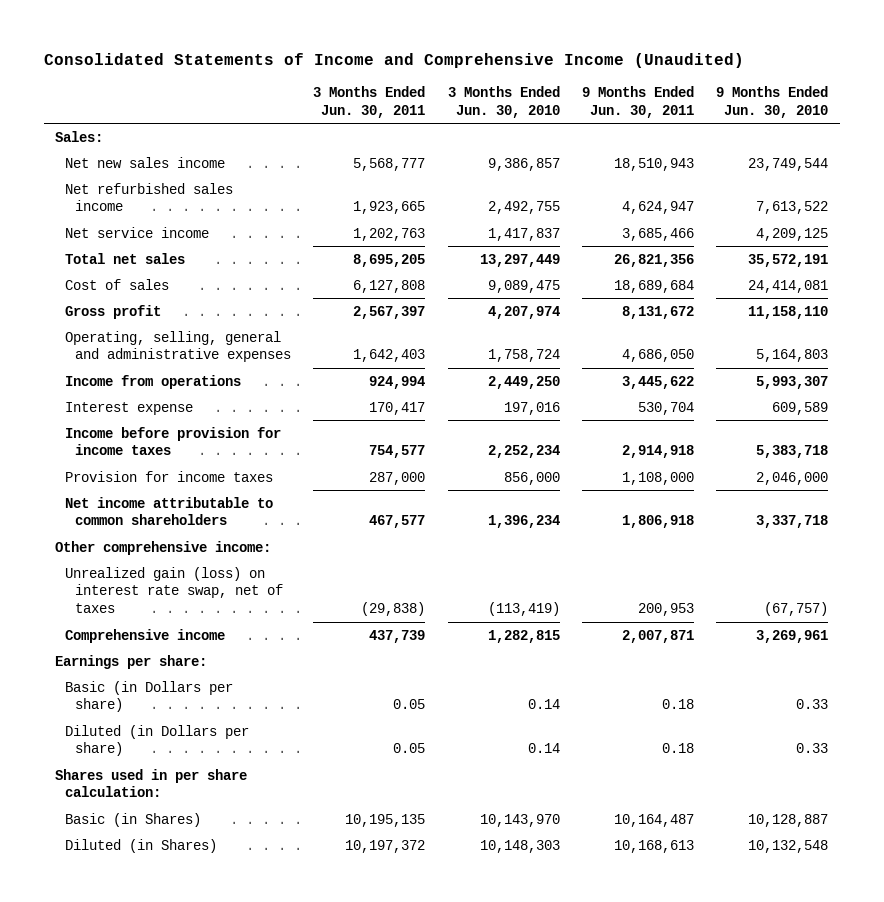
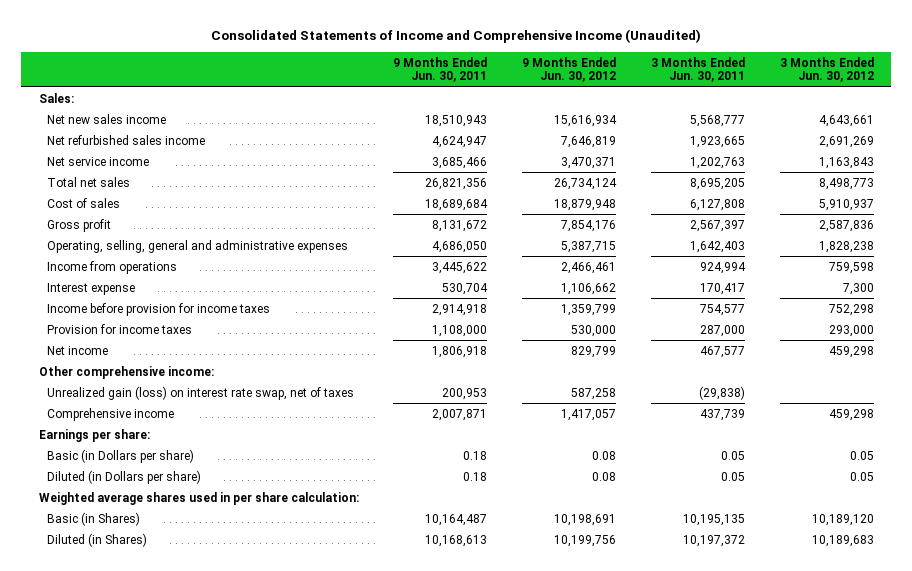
[447,85,560,118] 3 Months Ended Jun. 30, 2010 -> none
[716,85,829,118] 9 Months Ended Jun. 30, 2010 -> none
none -> [522,56,617,83] 9 Months Ended Jun. 30, 2012
none -> [779,56,874,83] 3 Months Ended Jun. 30, 2012
[64,496,273,526] Net income attributable to common shareholders -> [47,345,109,355] Net income
[55,768,248,798] Shares used in per share calculation: -> [38,491,359,505] Weighted average shares used in per share calculation:

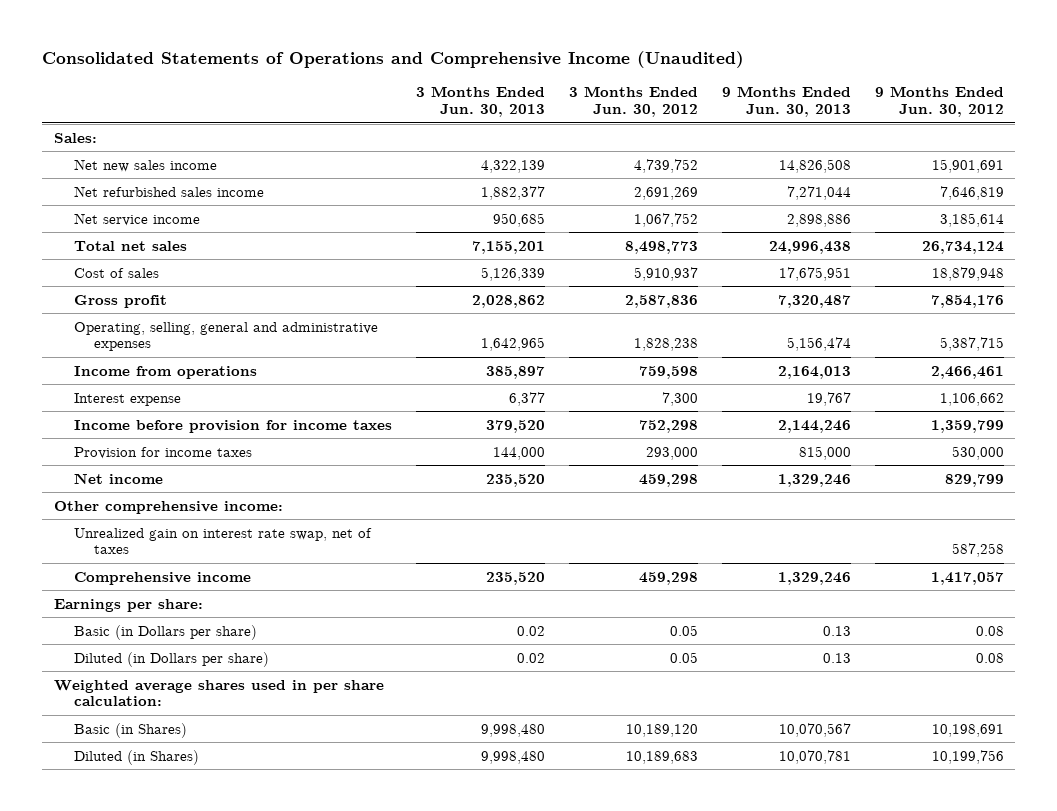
[211,28,702,43] Consolidated Statements of Income and Comprehensive Income (Unaudited) -> [41,51,744,69] Consolidated Statements of Operations and Comprehensive Income (Unaudited)
[393,56,488,83] 9 Months Ended Jun. 30, 2011 -> none
[650,56,745,83] 3 Months Ended Jun. 30, 2011 -> none
none -> [415,86,545,117] 3 Months Ended Jun. 30, 2013
none -> [721,86,851,117] 9 Months Ended Jun. 30, 2013
[554,114,618,127] 15,616,934 -> [931,158,1004,173] 15,901,691
[818,114,874,127] 4,643,661 -> [633,158,698,173] 4,739,752
[561,156,617,169] 3,470,371 -> [939,212,1004,227] 3,185,614
[818,156,874,169] 1,163,843 -> [633,212,698,227] 1,067,752
[47,385,355,400] Unrealized gain (loss) on interest rate swap, net of taxes -> [74,527,373,555] Unrealized gain on interest rate swap, net of taxes

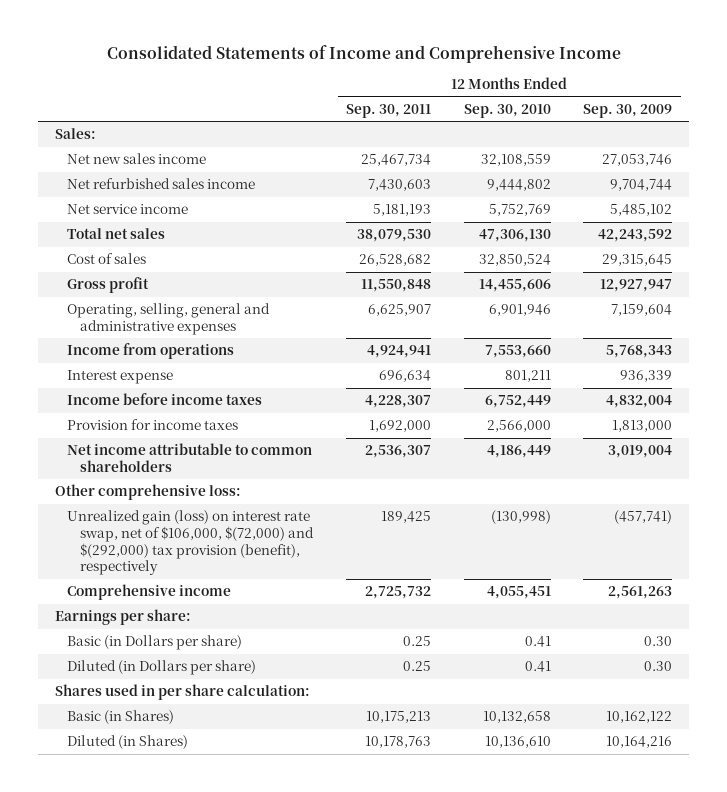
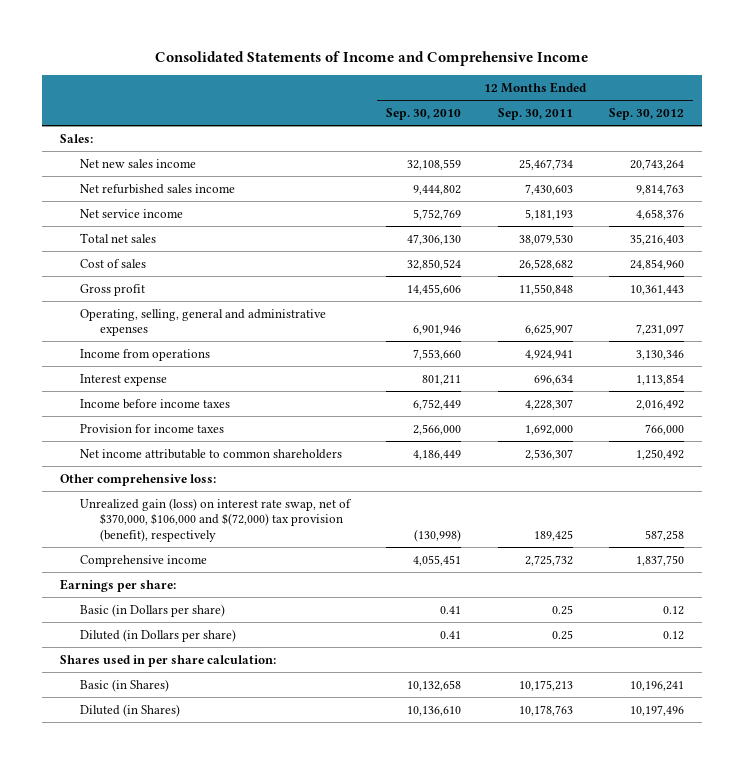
[583,104,673,119] Sep. 30, 2009 -> none
none -> [609,107,685,120] Sep. 30, 2012
[67,510,315,576] Unrealized gain (loss) on interest rate swap, net of $106,000, $(72,000) and $(292,000) tax provision (benefit), respectively -> [80,497,353,542] Unrealized gain (loss) on interest rate swap, net of $370,000, $106,000 and $(72,000) tax provision (benefit), respectively

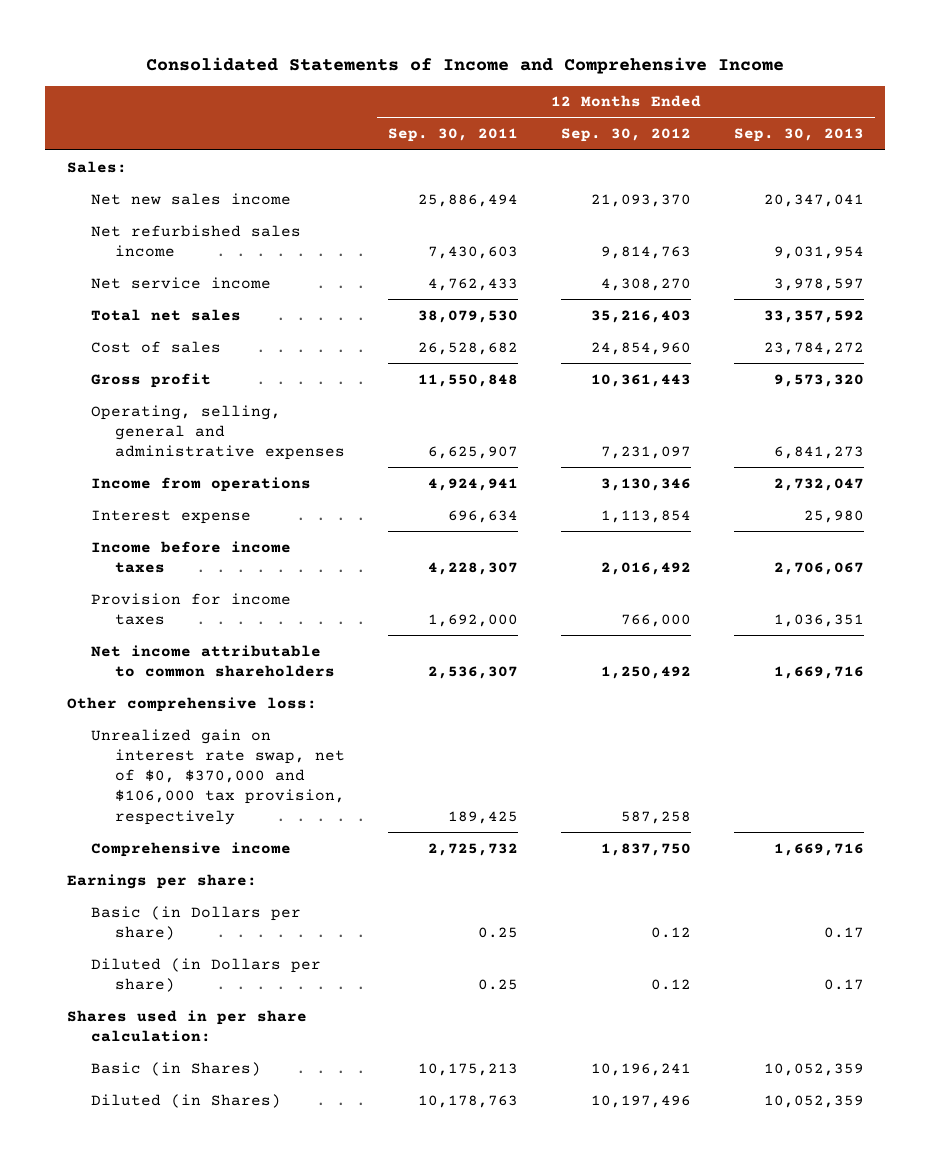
[386,107,462,120] Sep. 30, 2010 -> none
none -> [733,128,864,143] Sep. 30, 2013
[518,158,573,170] 25,467,734 -> [417,193,518,207] 25,886,494
[630,158,685,170] 20,743,264 -> [590,193,691,207] 21,093,370
[524,208,573,220] 5,181,193 -> [427,277,518,291] 4,762,433
[636,208,685,220] 4,658,376 -> [600,277,691,291] 4,308,270
[80,497,353,542] Unrealized gain (loss) on interest rate swap, net of $370,000, $106,000 and $(72,000) tax provision (benefit), respectively -> [90,728,345,825] Unrealized gain on interest rate swap, net of $0, $370,000 and $106,000 tax provision, respectively

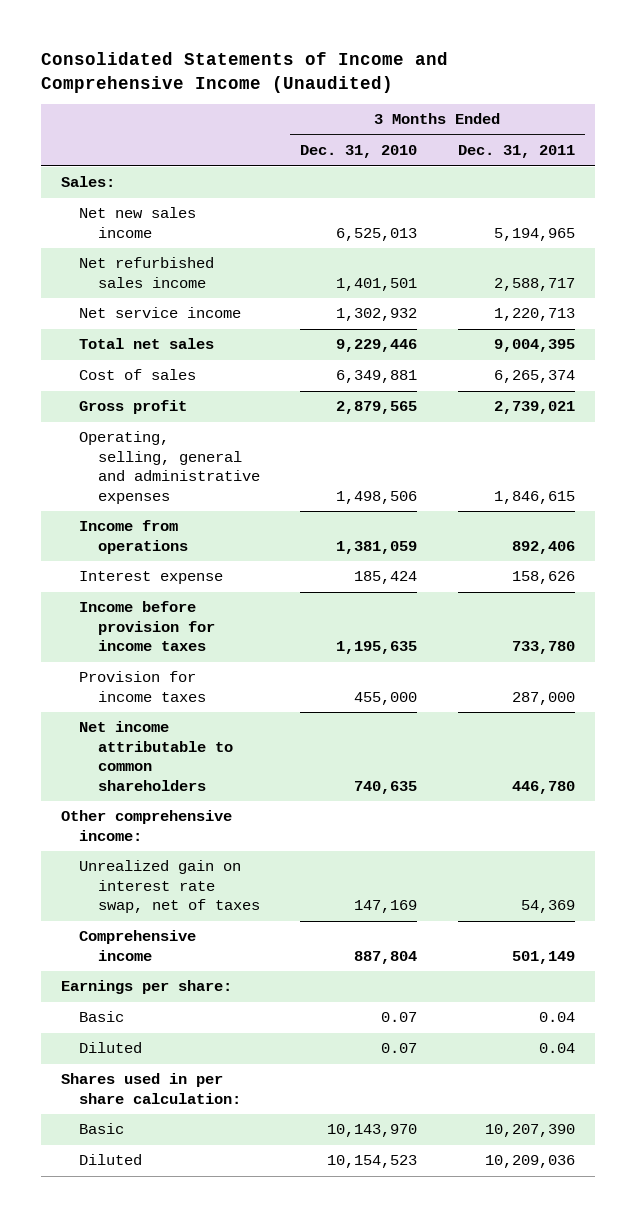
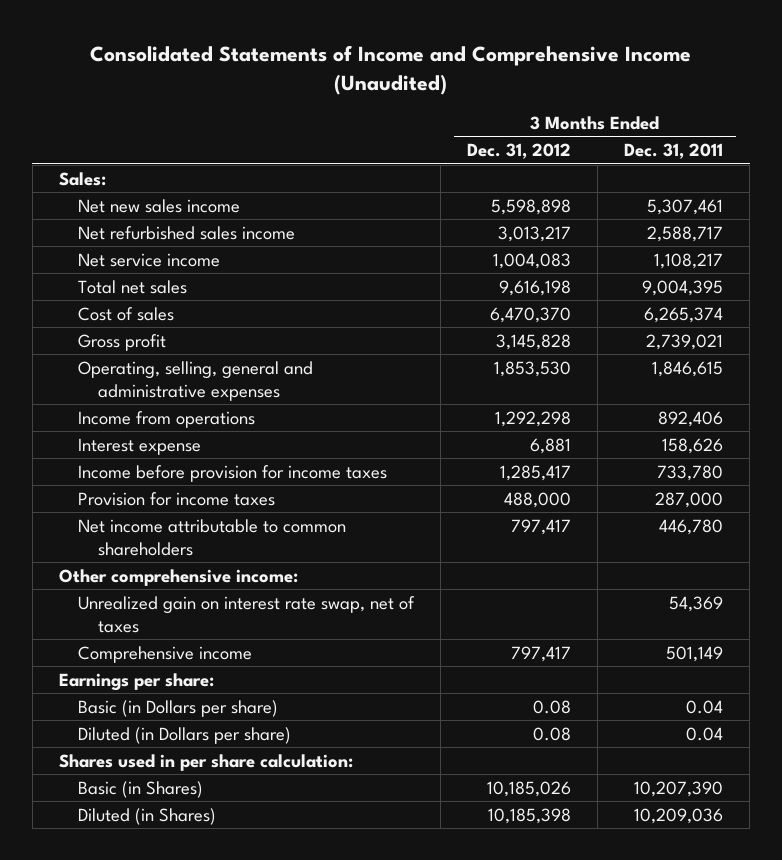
[300,145,418,159] Dec. 31, 2010 -> none
none -> [467,142,572,159] Dec. 31, 2012
[493,227,575,241] 5,194,965 -> [647,198,724,215] 5,307,461
[493,308,575,322] 1,220,713 -> [654,252,724,269] 1,108,217
[79,1011,125,1023] Basic -> [78,699,279,717] Basic (in Dollars per share)
[79,1042,143,1054] Diluted -> [78,726,292,744] Diluted (in Dollars per share)
[79,1123,125,1135] Basic -> [78,780,204,798] Basic (in Shares)
[79,1154,143,1166] Diluted -> [78,807,217,825] Diluted (in Shares)

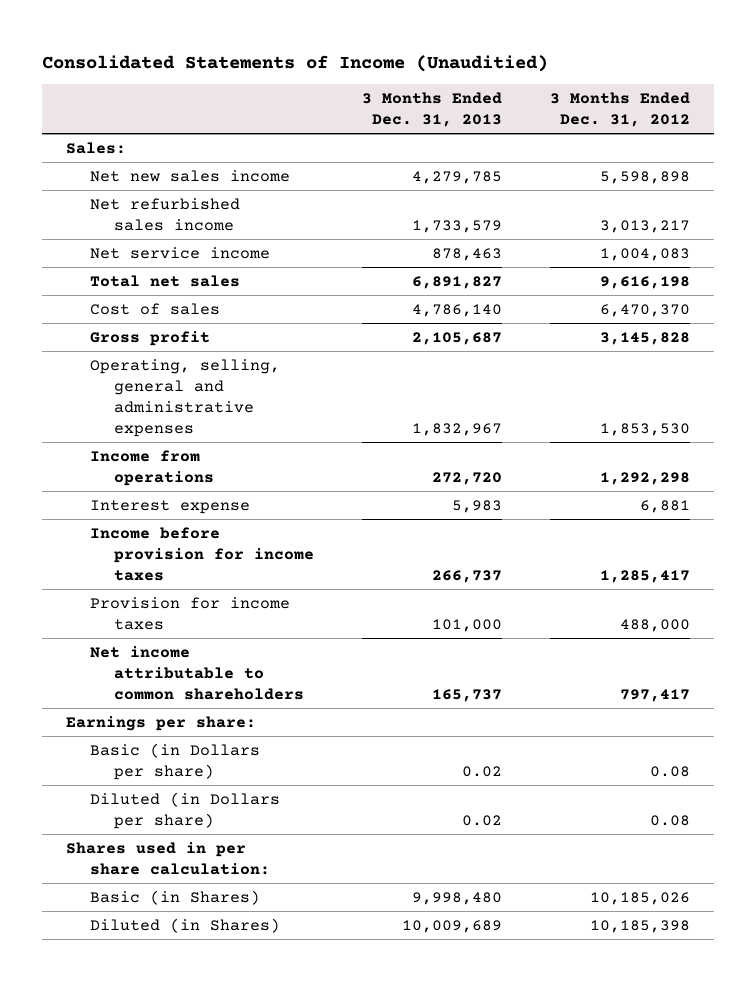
[90,45,692,96] Consolidated Statements of Income and Comprehensive Income (Unaudited) -> [41,54,548,72] Consolidated Statements of Income (Unauditied)
[624,142,724,159] Dec. 31, 2011 -> none
none -> [361,92,502,128] 3 Months Ended Dec. 31, 2013
[58,568,298,586] Other comprehensive income: -> none
[78,595,416,633] Unrealized gain on interest rate swap, net of taxes -> none
[78,645,253,663] Comprehensive income -> none

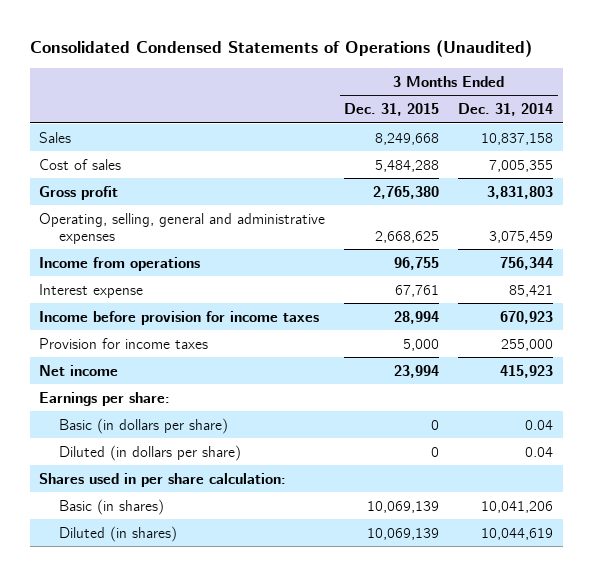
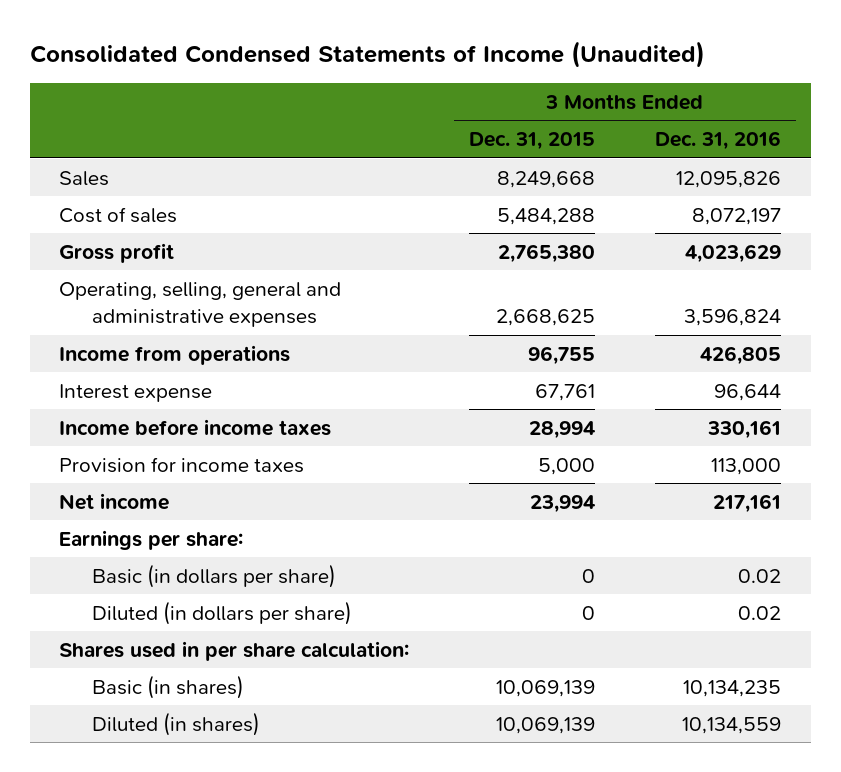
[30,40,533,58] Consolidated Condensed Statements of Operations (Unaudited) -> [29,41,705,69] Consolidated Condensed Statements of Income (Unaudited)
[458,103,554,117] Dec. 31, 2014 -> none
none -> [655,131,782,151] Dec. 31, 2016
[39,310,320,325] Income before provision for income taxes -> [59,418,332,436] Income before income taxes

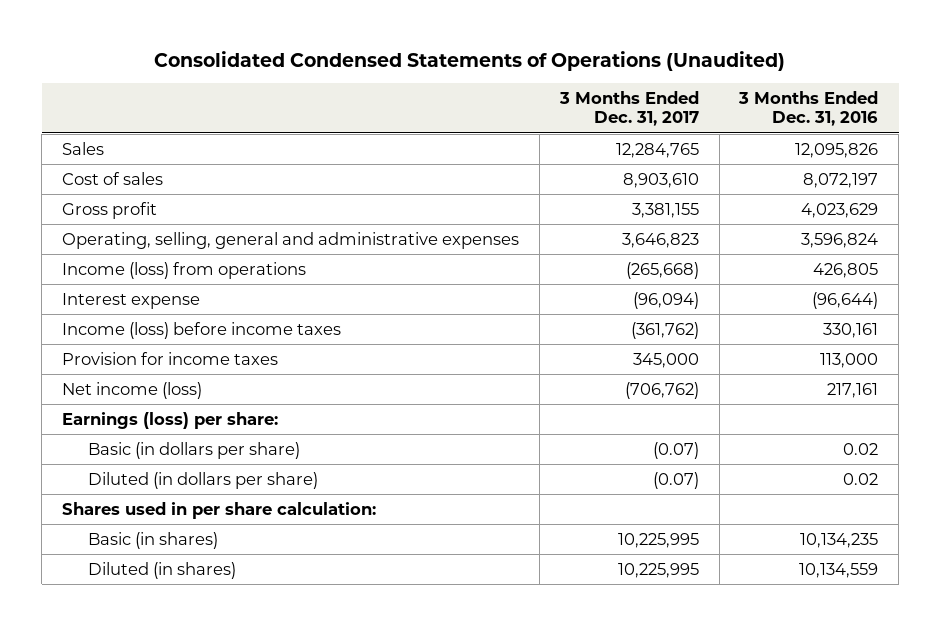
[29,41,705,69] Consolidated Condensed Statements of Income (Unaudited) -> [154,50,786,71] Consolidated Condensed Statements of Operations (Unaudited)
[469,132,596,151] Dec. 31, 2015 -> none
none -> [558,91,699,127] 3 Months Ended Dec. 31, 2017
[59,344,291,365] Income from operations -> [61,261,306,279] Income (loss) from operations
[714,383,782,401] 96,644 -> [812,291,879,309] (96,644)
[59,418,332,436] Income before income taxes -> [61,321,341,339] Income (loss) before income taxes
[59,492,170,510] Net income -> [61,381,202,399] Net income (loss)
[59,529,244,550] Earnings per share: -> [61,411,278,429] Earnings (loss) per share:

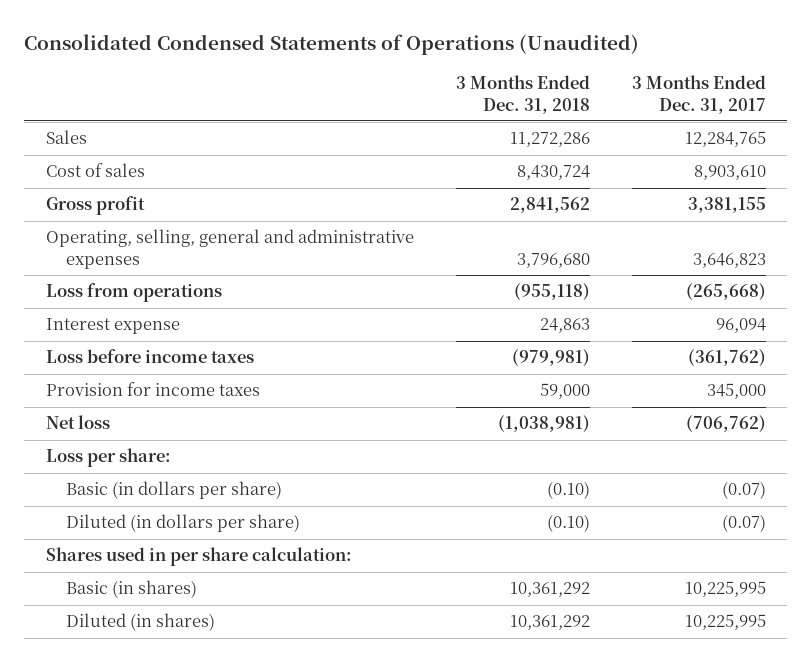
[738,91,879,127] 3 Months Ended Dec. 31, 2016 -> none
none -> [455,75,590,114] 3 Months Ended Dec. 31, 2018
[61,261,306,279] Income (loss) from operations -> [45,283,222,303] Loss from operations
[632,291,699,309] (96,094) -> [716,318,767,334] 96,094
[61,321,341,339] Income (loss) before income taxes -> [45,349,254,364] Loss before income taxes
[61,381,202,399] Net income (loss) -> [45,415,110,430] Net loss
[61,411,278,429] Earnings (loss) per share: -> [45,448,171,468] Loss per share:

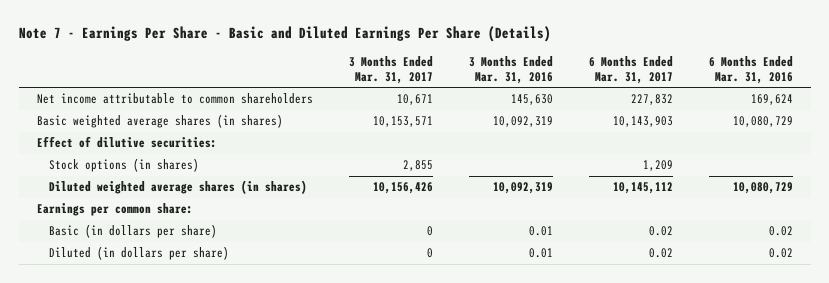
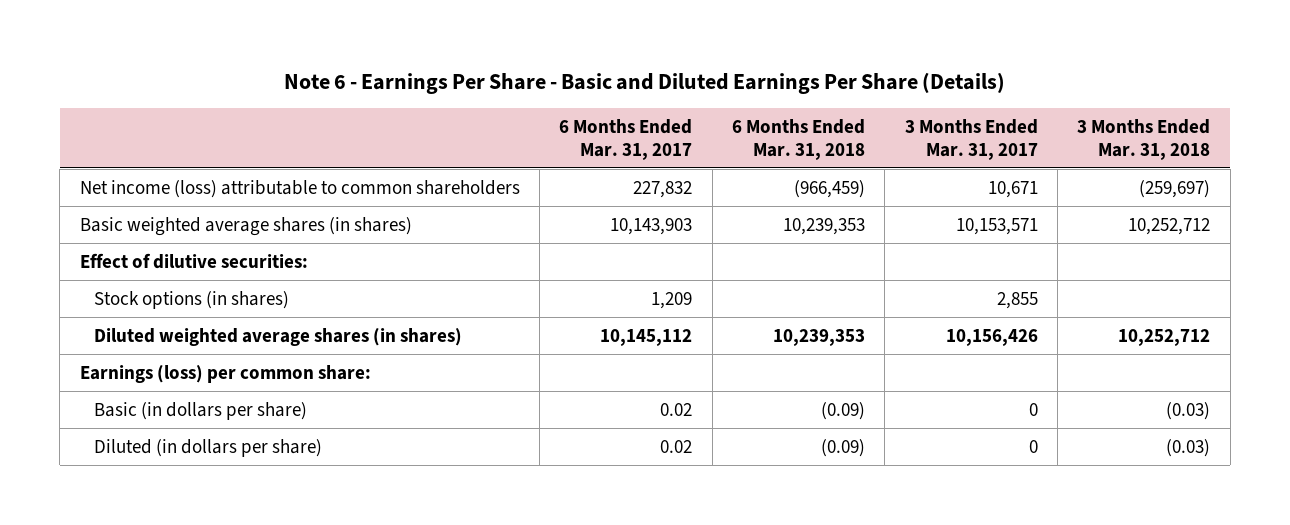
[18,26,551,43] Note 7 - Earnings Per Share - Basic and Diluted Earnings Per Share (Details) -> [283,72,1005,95] Note 6 - Earnings Per Share - Basic and Diluted Earnings Per Share (Details)
[468,56,553,84] 3 Months Ended Mar. 31, 2016 -> none
[708,56,793,84] 6 Months Ended Mar. 31, 2016 -> none
none -> [731,118,865,160] 6 Months Ended Mar. 31, 2018
none -> [1077,118,1211,160] 3 Months Ended Mar. 31, 2018
[36,93,313,105] Net income attributable to common shareholders -> [79,179,520,198] Net income (loss) attributable to common shareholders
[36,203,193,217] Earnings per common share: -> [79,364,371,383] Earnings (loss) per common share:

